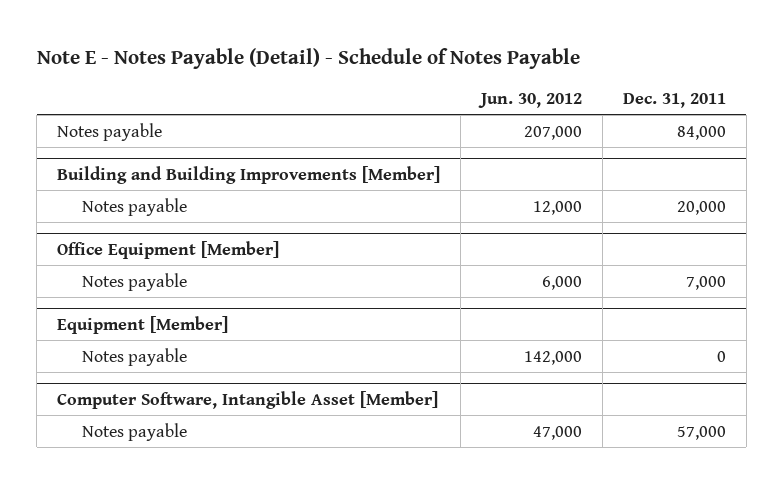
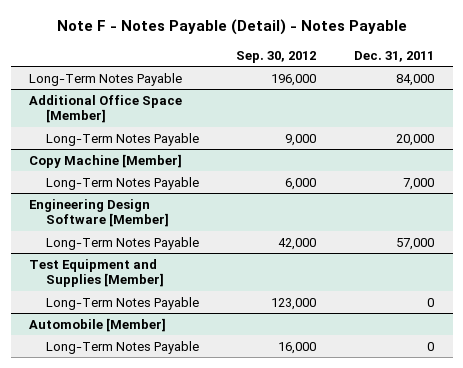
[36,48,580,70] Note E - Notes Payable (Detail) - Schedule of Notes Payable -> [56,18,407,35] Note F - Notes Payable (Detail) - Notes Payable
[477,92,582,108] Jun. 30, 2012 -> none
none -> [236,50,317,63] Sep. 30, 2012
[57,165,441,184] Building and Building Improvements [Member] -> none
[57,240,280,259] Office Equipment [Member] -> none
[57,315,229,334] Equipment [Member] -> none
[57,390,439,409] Computer Software, Intangible Asset [Member] -> none
[57,122,163,141] Notes payable -> [29,72,183,86] Long-Term Notes Payable
none -> [29,94,183,124] Additional Office Space [Member]
[82,197,188,216] Notes payable -> [45,132,199,146] Long-Term Notes Payable
none -> [29,153,183,168] Copy Machine [Member]
[82,272,188,291] Notes payable -> [45,176,199,190] Long-Term Notes Payable
none -> [29,198,169,228] Engineering Design Software [Member]
[82,347,188,366] Notes payable -> [45,236,199,250] Long-Term Notes Payable
[716,350,726,362] 0 -> [395,237,434,250] 57,000
none -> [29,258,164,288] Test Equipment and Supplies [Member]
[82,422,188,441] Notes payable -> [45,296,199,310] Long-Term Notes Payable
[676,425,726,440] 57,000 -> [426,297,434,307] 0
none -> [29,317,167,332] Automobile [Member]
none -> [45,340,199,354] Long-Term Notes Payable

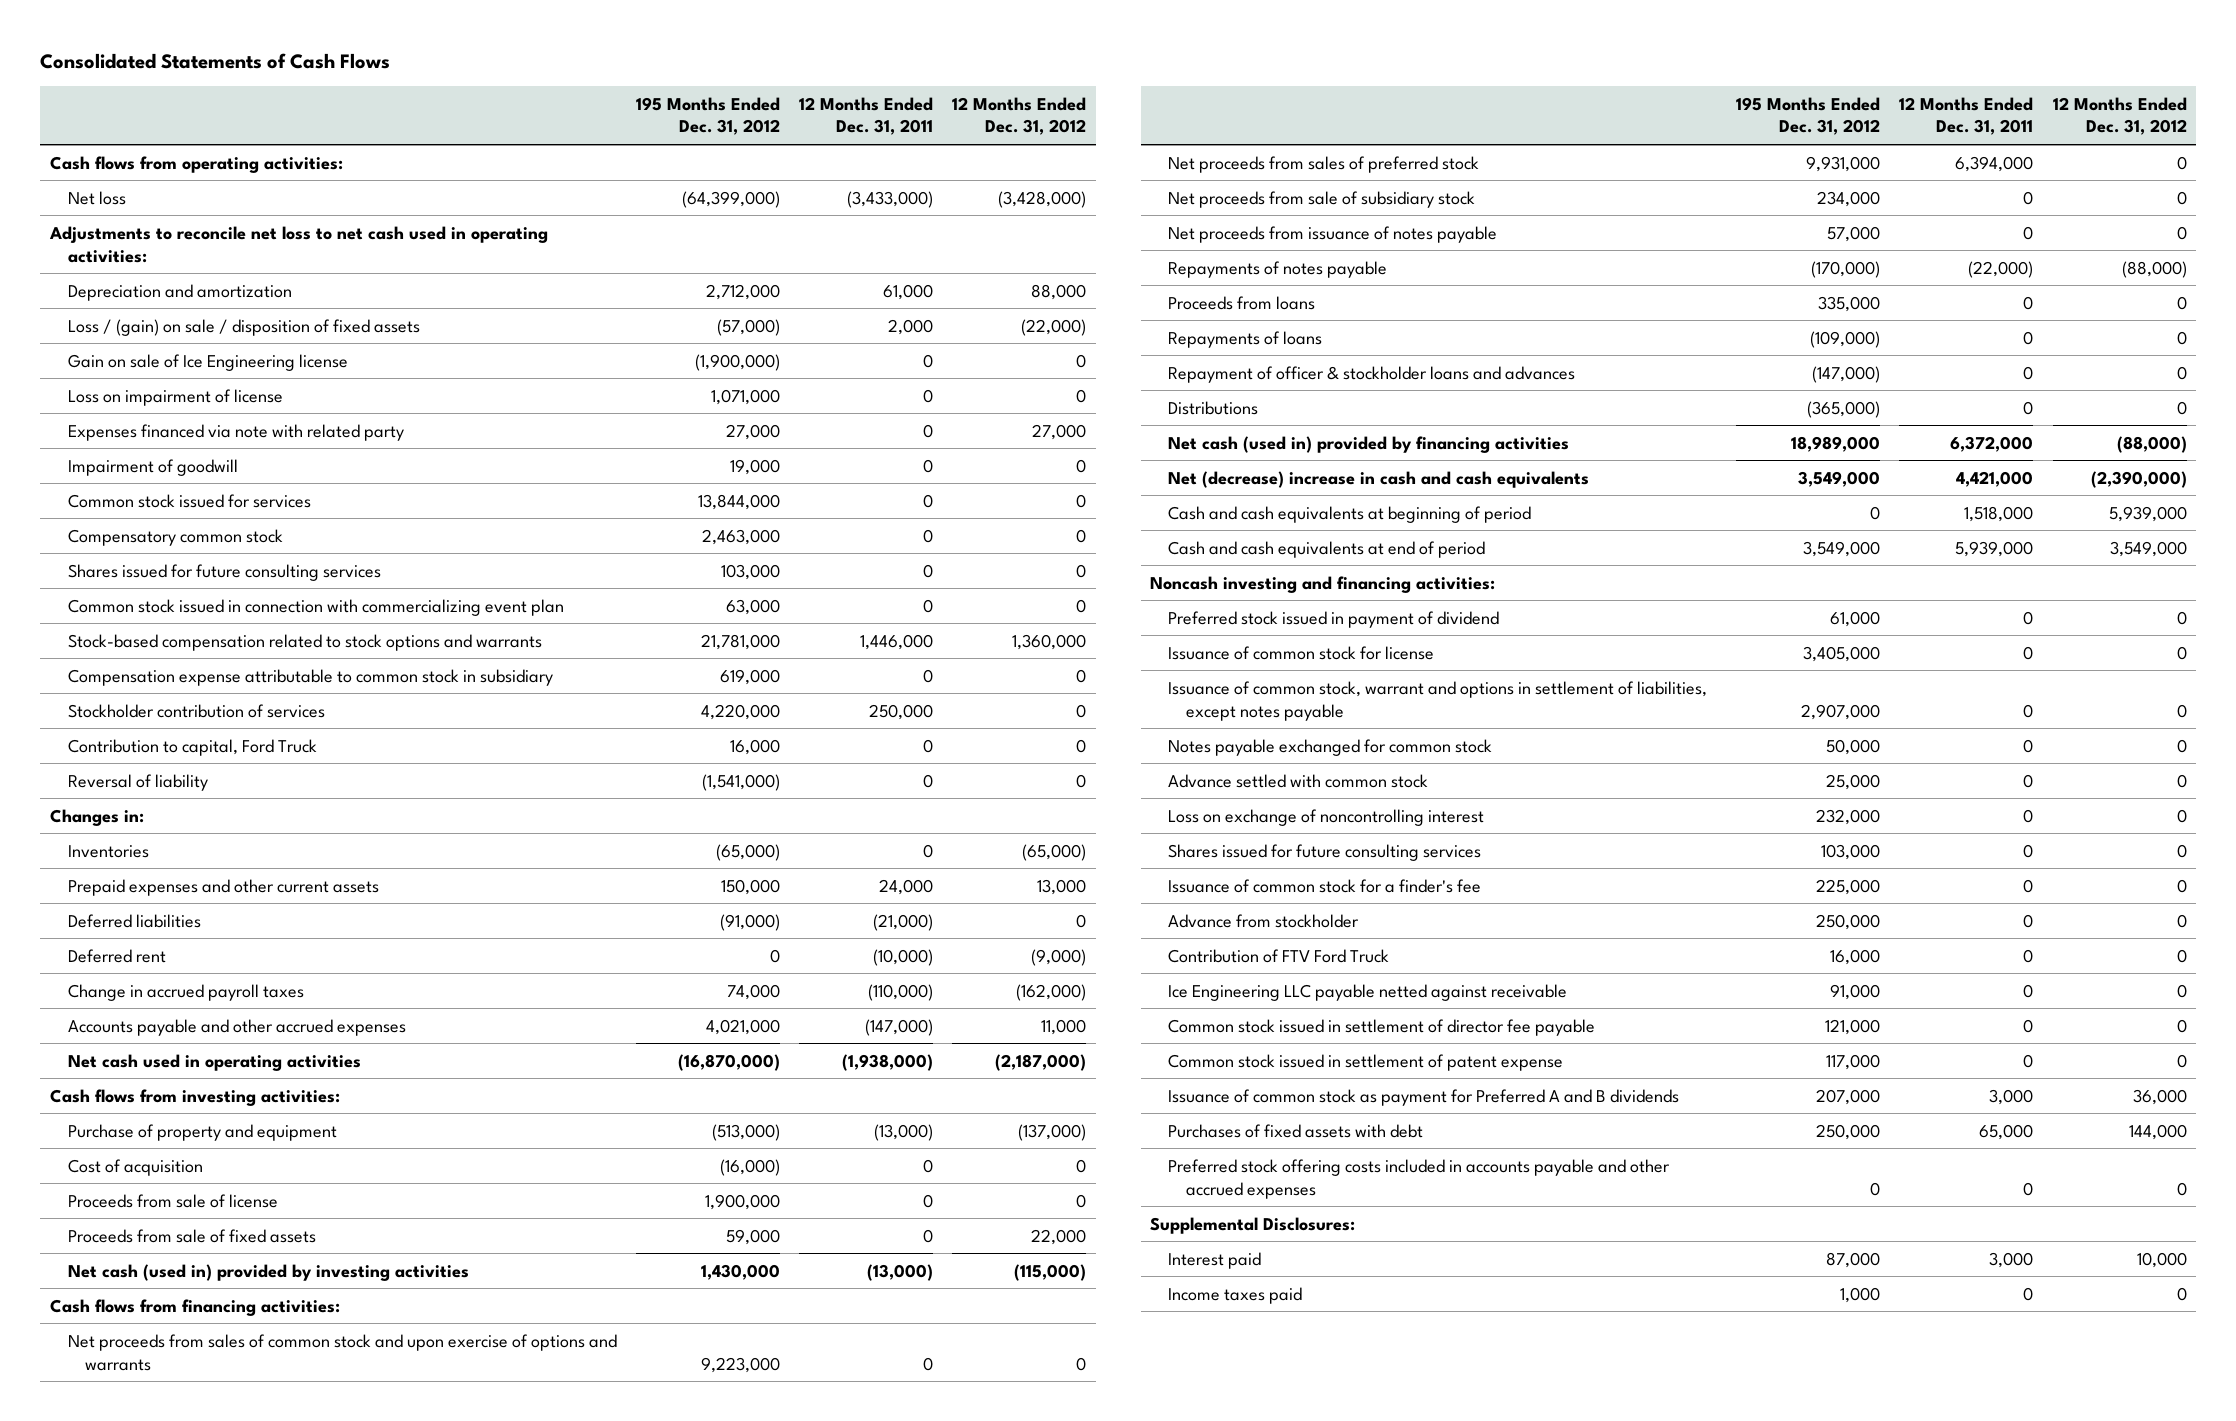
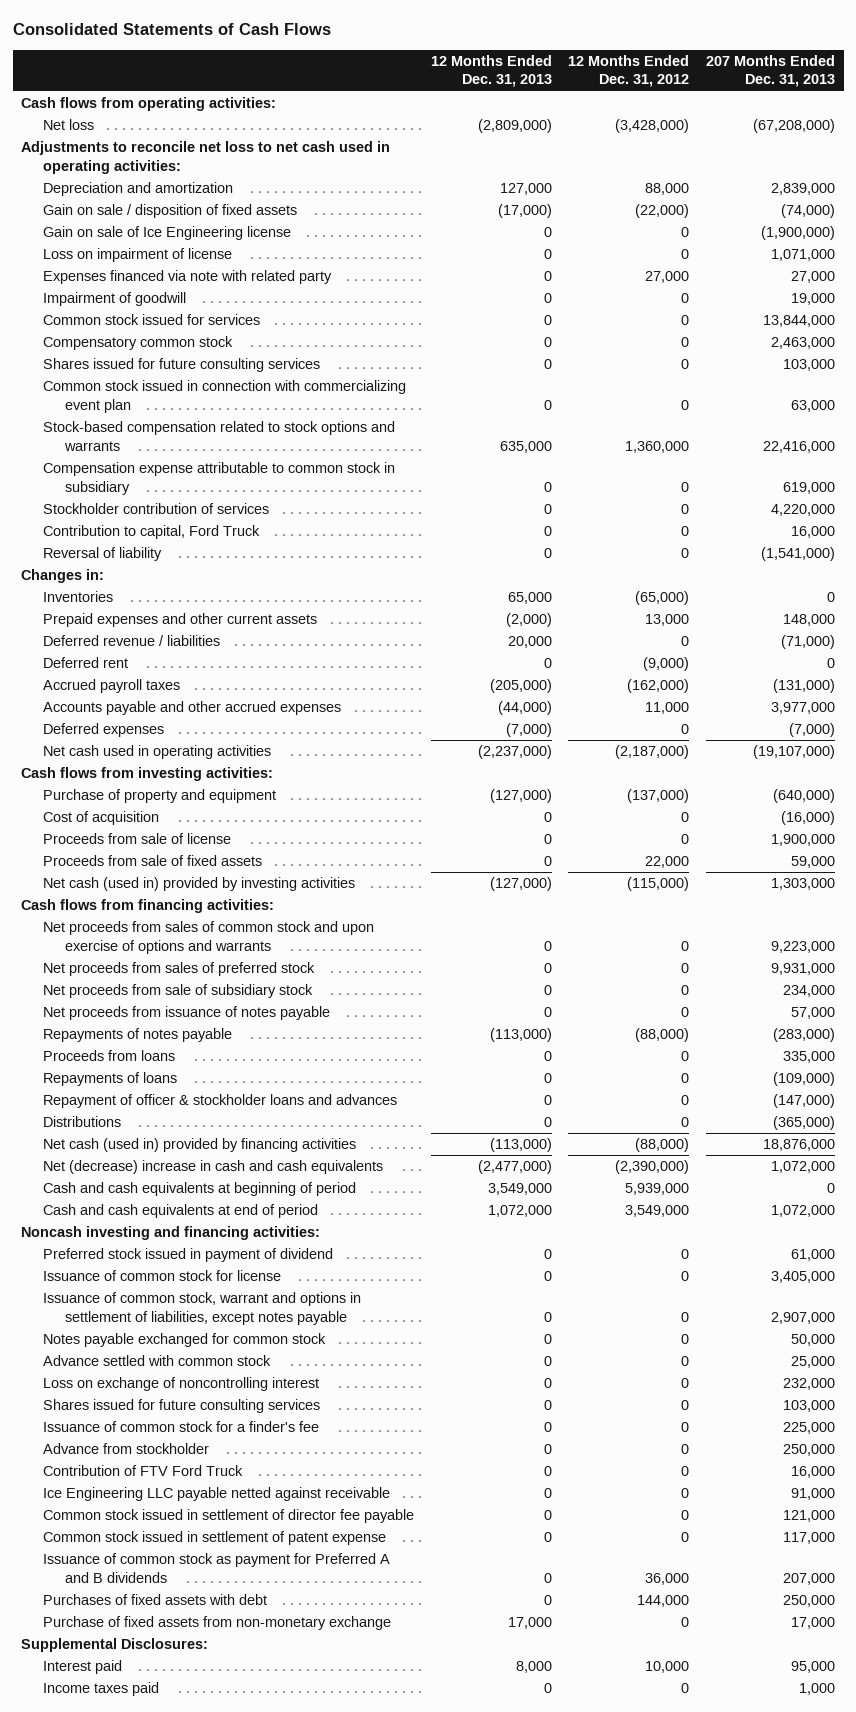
[635,96,780,136] 195 Months Ended Dec. 31, 2012 -> none
[798,96,933,136] 12 Months Ended Dec. 31, 2011 -> none
none -> [430,54,552,88] 12 Months Ended Dec. 31, 2013
none -> [706,54,836,88] 207 Months Ended Dec. 31, 2013
[67,318,420,336] Loss / (gain) on sale / disposition of fixed assets -> [43,204,298,219] Gain on sale / disposition of fixed assets
[67,913,201,928] Deferred liabilities -> [43,635,221,647] Deferred revenue / liabilities
[67,983,304,1001] Change in accrued payroll taxes -> [43,679,181,694] Accrued payroll taxes
none -> [43,723,165,738] Deferred expenses
[1168,1158,1671,1199] Preferred stock offering costs included in accounts payable and other accrued expenses -> none
none -> [43,1616,392,1631] Purchase of fixed assets from non-monetary exchange

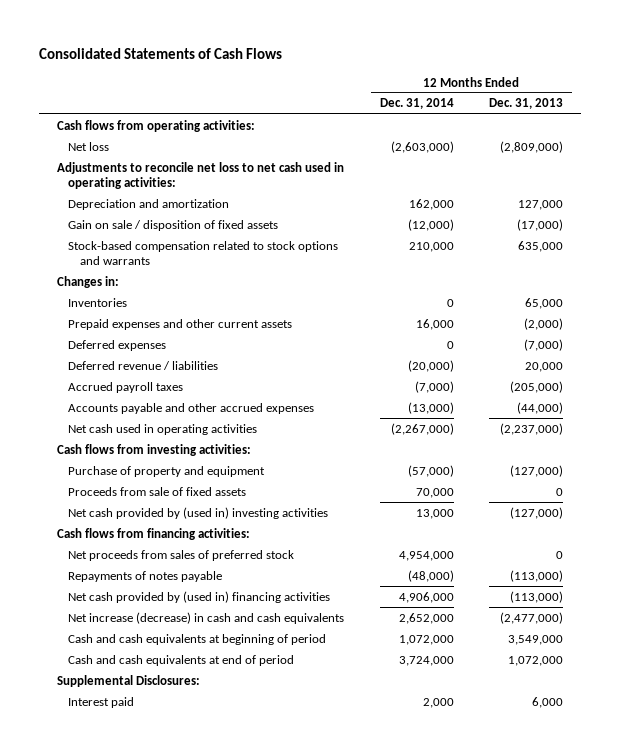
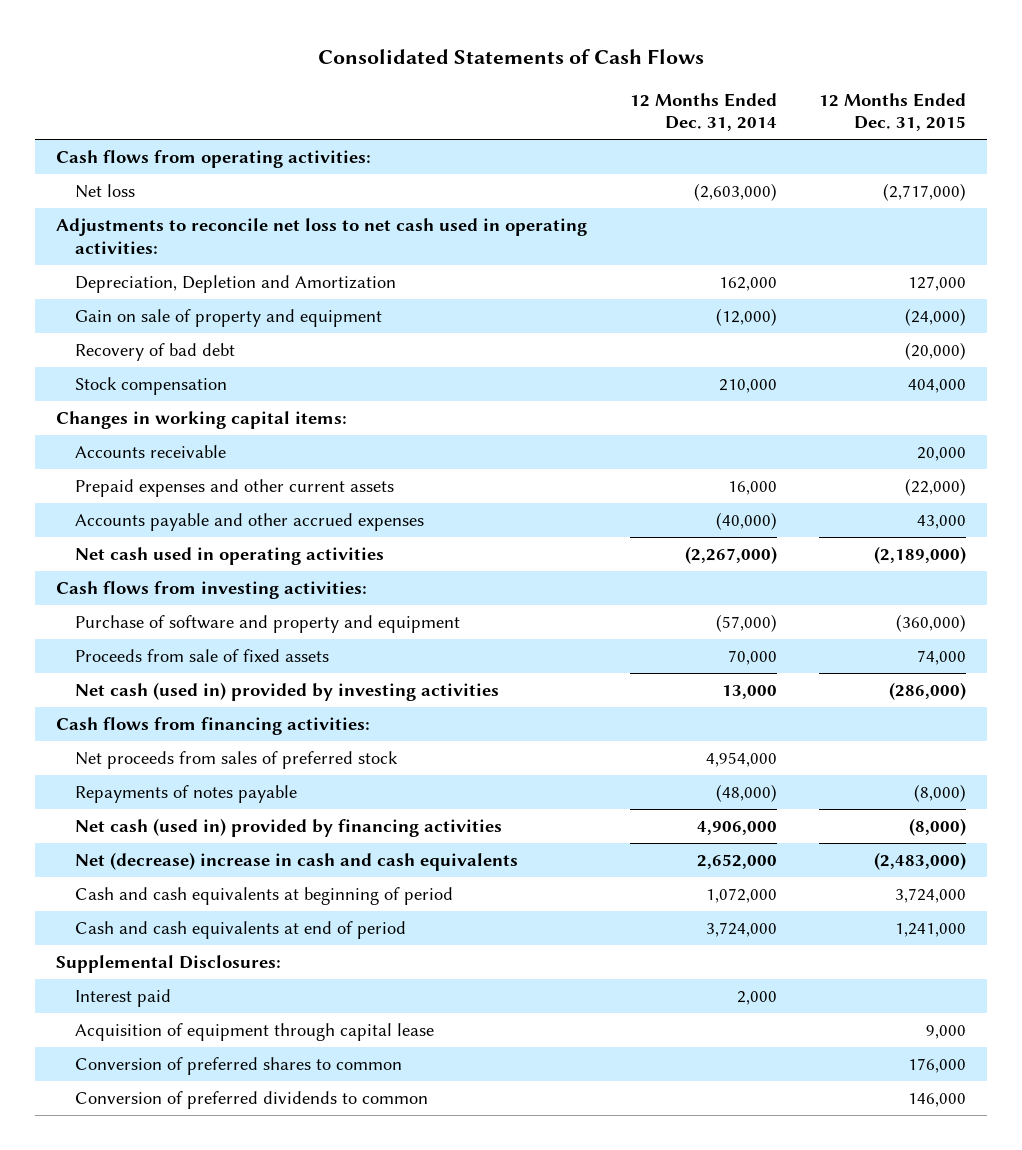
[488,98,563,110] Dec. 31, 2013 -> none
none -> [818,93,966,132] 12 Months Ended Dec. 31, 2015
[56,275,119,288] Changes in: -> none
[68,297,128,307] Inventories -> none
[68,198,230,210] Depreciation and amortization -> [74,275,396,294] Depreciation, Depletion and Amortization
[68,219,279,231] Gain on sale / disposition of fixed assets -> [74,309,382,328] Gain on sale of property and equipment
none -> [74,343,235,362] Recovery of bad debt
[68,240,339,265] Stock-based compensation related to stock options and warrants -> [74,377,227,396] Stock compensation
none -> [56,411,348,430] Changes in working capital items:
none -> [74,445,226,459] Accounts receivable
[68,339,167,351] Deferred expenses -> none
[68,360,219,370] Deferred revenue / liabilities -> none
[68,381,184,393] Accrued payroll taxes -> none
[407,401,454,414] (13,000) -> [715,512,777,531] (40,000)
[68,465,266,477] Purchase of property and equipment -> [74,615,460,634] Purchase of software and property and equipment
[68,506,329,519] Net cash provided by (used in) investing activities -> [74,682,499,702] Net cash (used in) provided by investing activities
[68,590,331,603] Net cash provided by (used in) financing activities -> [74,818,502,838] Net cash (used in) provided by financing activities
[68,611,345,624] Net increase (decrease) in cash and cash equivalents -> [74,852,518,872] Net (decrease) increase in cash and cash equivalents
none -> [74,1023,434,1042] Acquisition of equipment through capital lease
none -> [74,1057,402,1076] Conversion of preferred shares to common
none -> [74,1091,428,1110] Conversion of preferred dividends to common

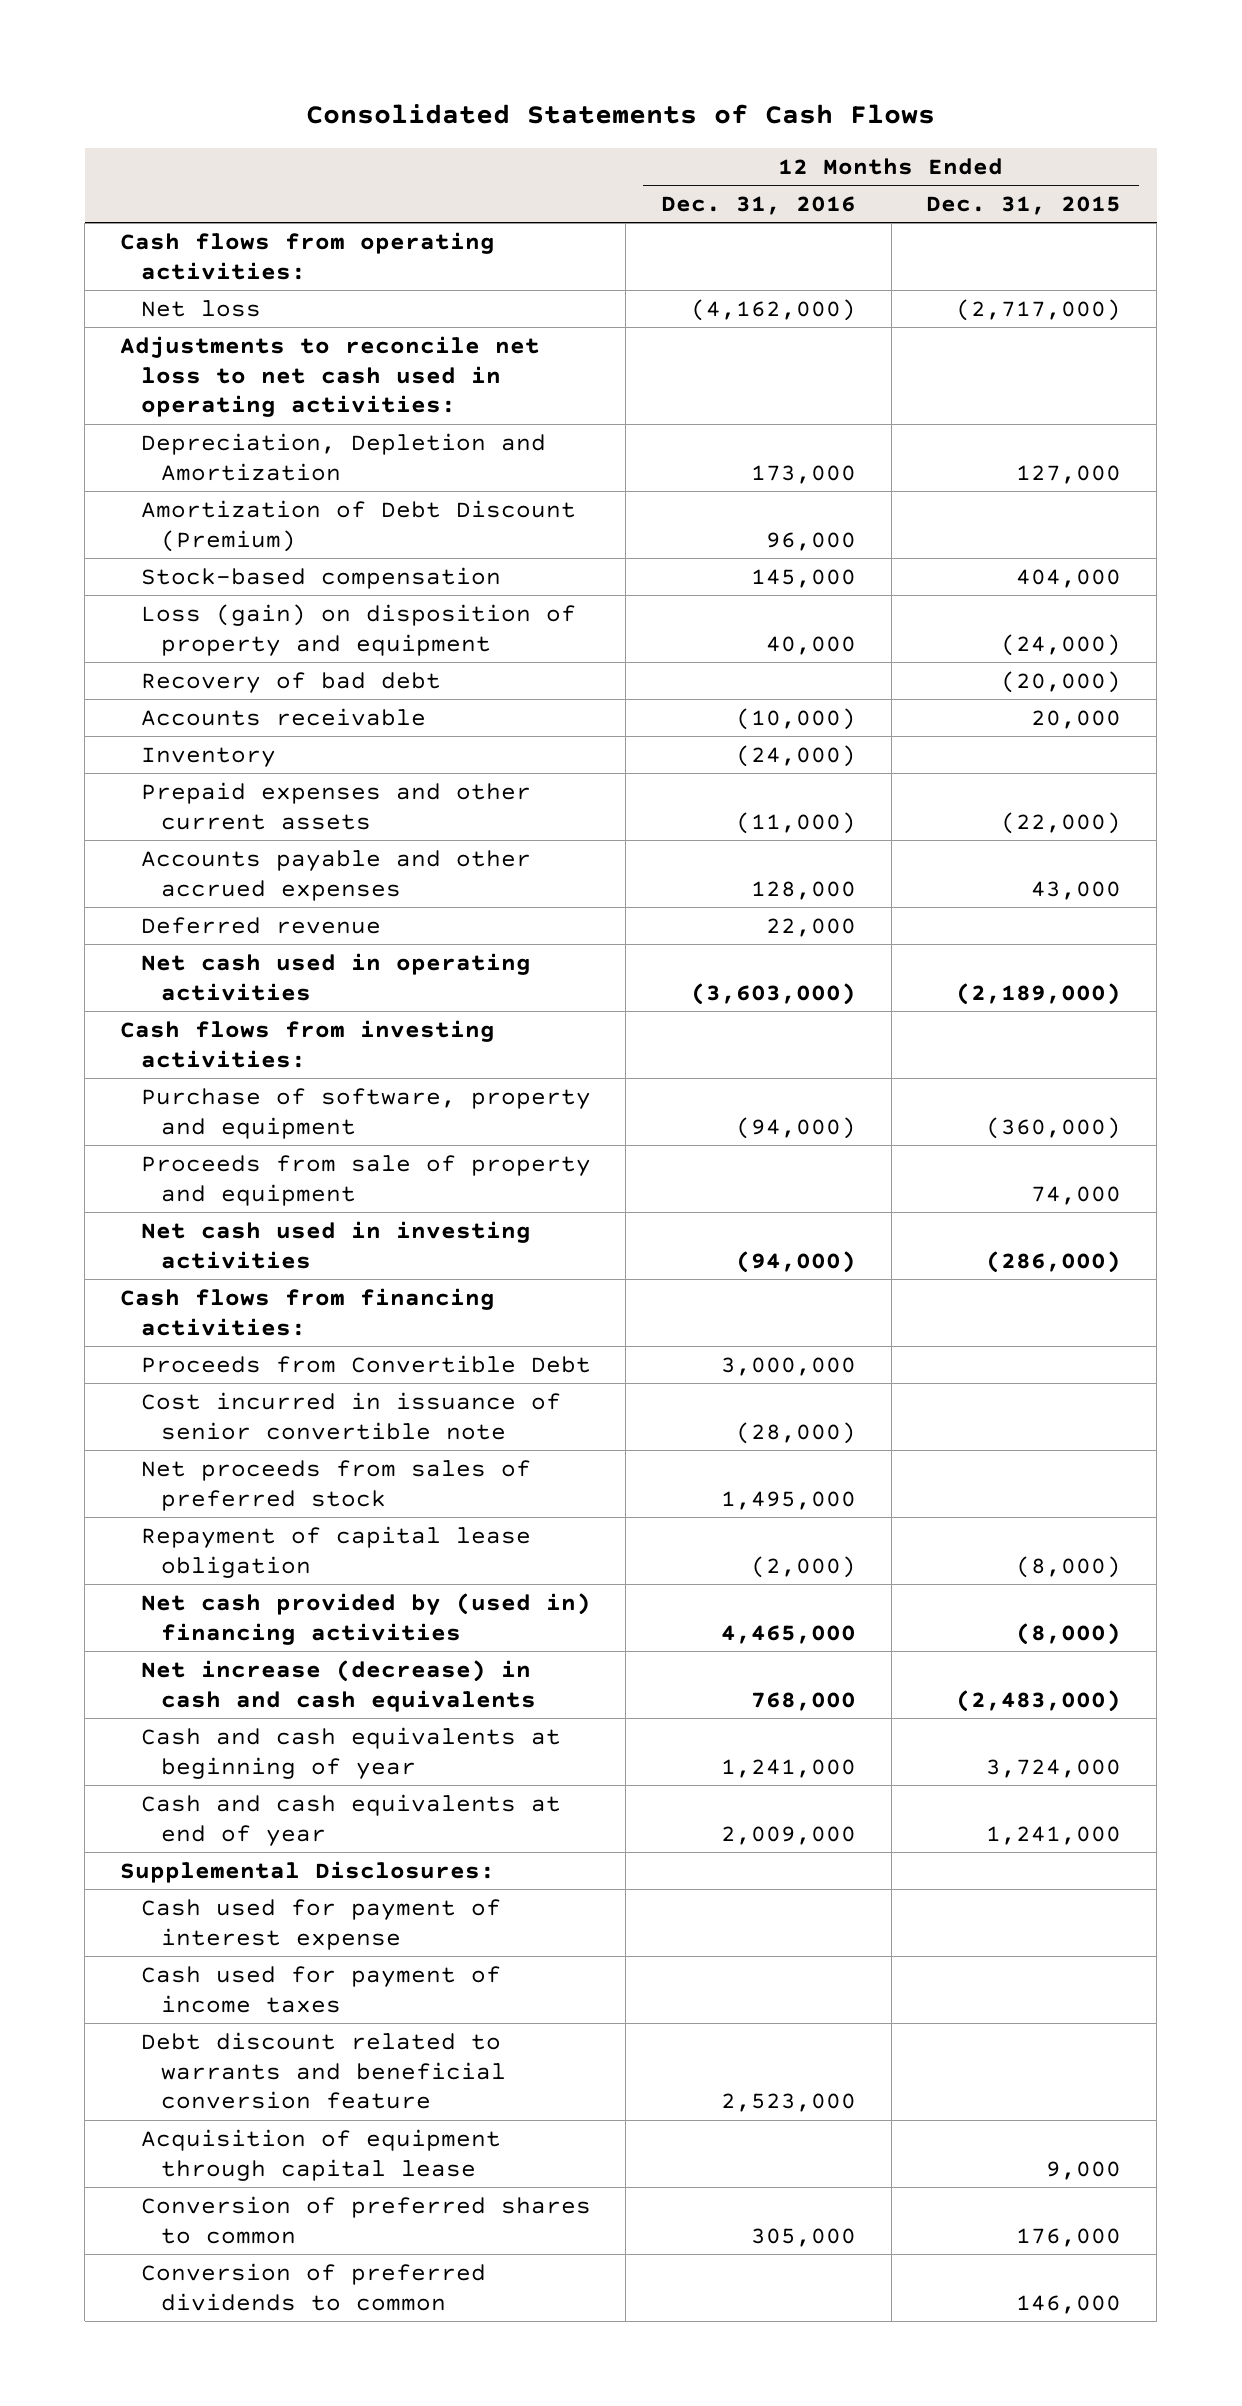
[629,93,777,132] 12 Months Ended Dec. 31, 2014 -> none
none -> [661,195,857,215] Dec. 31, 2016
none -> [140,499,576,552] Amortization of Debt Discount (Premium)
none -> [140,566,501,589] Stock-based compensation
[74,309,382,328] Gain on sale of property and equipment -> [140,603,576,656] Loss (gain) on disposition of property and equipment
[74,377,227,396] Stock compensation -> none
[56,411,348,430] Changes in working capital items: -> none
none -> [140,746,276,767] Inventory
none -> [140,916,381,934] Deferred revenue
[74,615,460,634] Purchase of software and property and equipment -> [140,1087,591,1139] Purchase of software, property and equipment
[74,649,329,663] Proceeds from sale of fixed assets -> [140,1154,591,1206] Proceeds from sale of property and equipment
[74,682,499,702] Net cash (used in) provided by investing activities -> [140,1220,531,1269] Net cash used in investing activities
none -> [140,1354,591,1373] Proceeds from Convertible Debt
none -> [140,1391,561,1440] Cost incurred in issuance of senior convertible note
[74,785,297,804] Repayments of notes payable -> none
none -> [140,1525,531,1578] Repayment of capital lease obligation
[74,818,502,838] Net cash (used in) provided by financing activities -> [140,1592,591,1645] Net cash provided by (used in) financing activities
[74,852,518,872] Net (decrease) increase in cash and cash equivalents -> [140,1659,537,1712] Net increase (decrease) in cash and cash equivalents
[74,887,453,906] Cash and cash equivalents at beginning of period -> [140,1726,561,1779] Cash and cash equivalents at beginning of year
[74,921,406,940] Cash and cash equivalents at end of period -> [140,1793,561,1846] Cash and cash equivalents at end of year
[74,989,171,1008] Interest paid -> [140,1898,501,1950] Cash used for payment of interest expense
none -> [140,1965,501,2013] Cash used for payment of income taxes
none -> [140,2031,507,2110] Debt discount related to warrants and beneficial conversion feature

